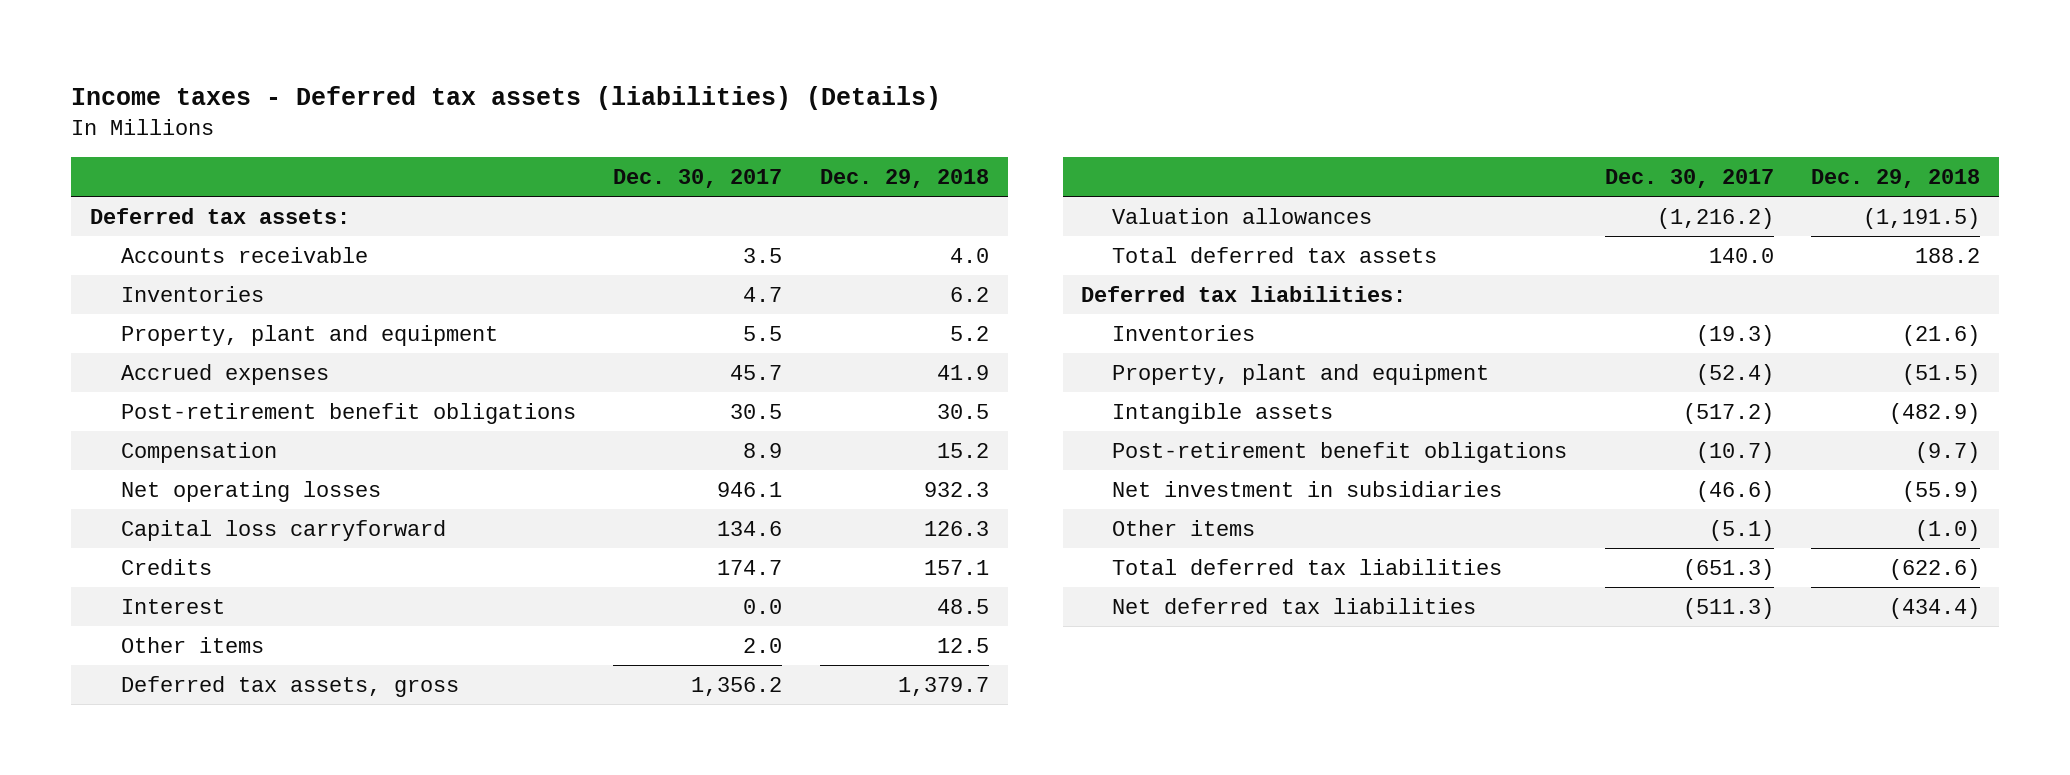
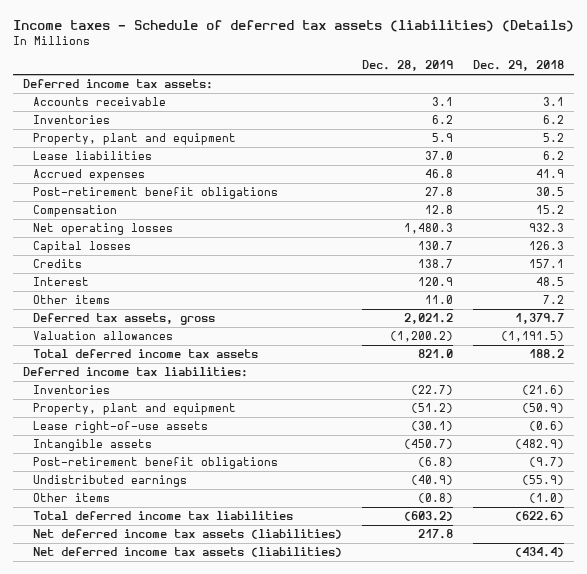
[71,86,942,111] Income taxes - Deferred tax assets (liabilities) (Details) -> [12,19,574,32] Income taxes - Schedule of deferred tax assets (liabilities) (Details)
[613,168,783,188] Dec. 30, 2017 -> none
none -> [361,60,453,72] Dec. 28, 2019
[90,207,351,224] Deferred tax assets: -> [22,79,213,90] Deferred income tax assets:
[949,247,989,263] 4.0 -> [543,97,565,107] 3.1
none -> [32,151,152,161] Lease liabilities
[120,519,446,541] Capital loss carryforward -> [32,241,131,254] Capital losses
[936,637,989,653] 12.5 -> [543,295,565,305] 7.2
[1112,246,1438,263] Total deferred tax assets -> [32,349,258,359] Total deferred income tax assets
[1081,285,1407,302] Deferred tax liabilities: -> [22,367,248,378] Deferred income tax liabilities:
[1902,363,1981,385] (51.5) -> [522,403,565,414] (50.9)
none -> [32,421,208,434] Lease right-of-use assets
[1112,480,1503,497] Net investment in subsidiaries -> [32,475,187,488] Undistributed earnings
[1112,558,1503,575] Total deferred tax liabilities -> [32,511,293,521] Total deferred income tax liabilities
none -> [32,529,342,540] Net deferred income tax assets (liabilities)
[1112,597,1477,614] Net deferred tax liabilities -> [32,547,342,558] Net deferred income tax assets (liabilities)

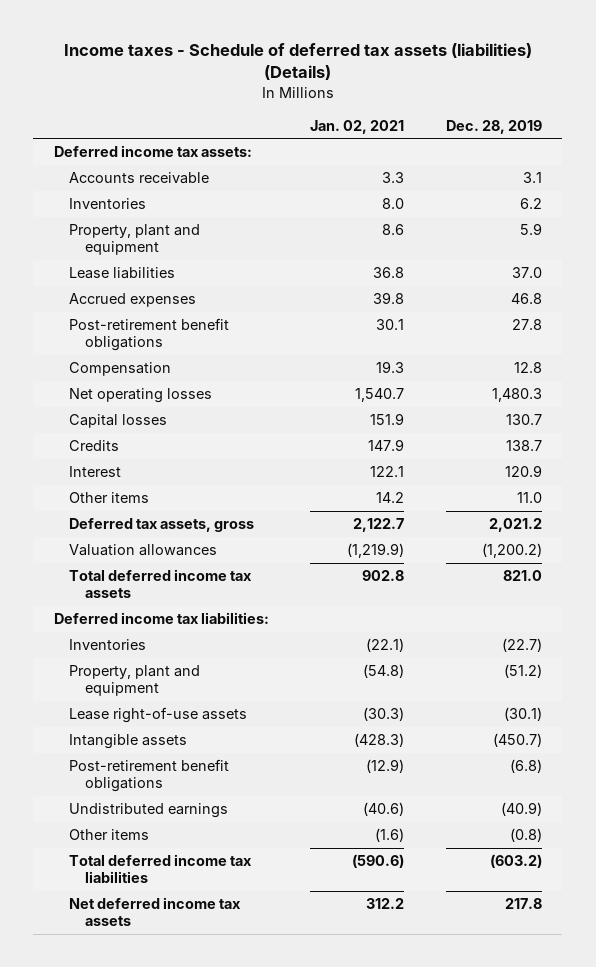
[473,60,565,72] Dec. 29, 2018 -> none
none -> [310,119,405,134] Jan. 02, 2021
[32,547,342,558] Net deferred income tax assets (liabilities) -> none
[32,529,342,540] Net deferred income tax assets (liabilities) -> [69,897,242,927] Net deferred income tax assets

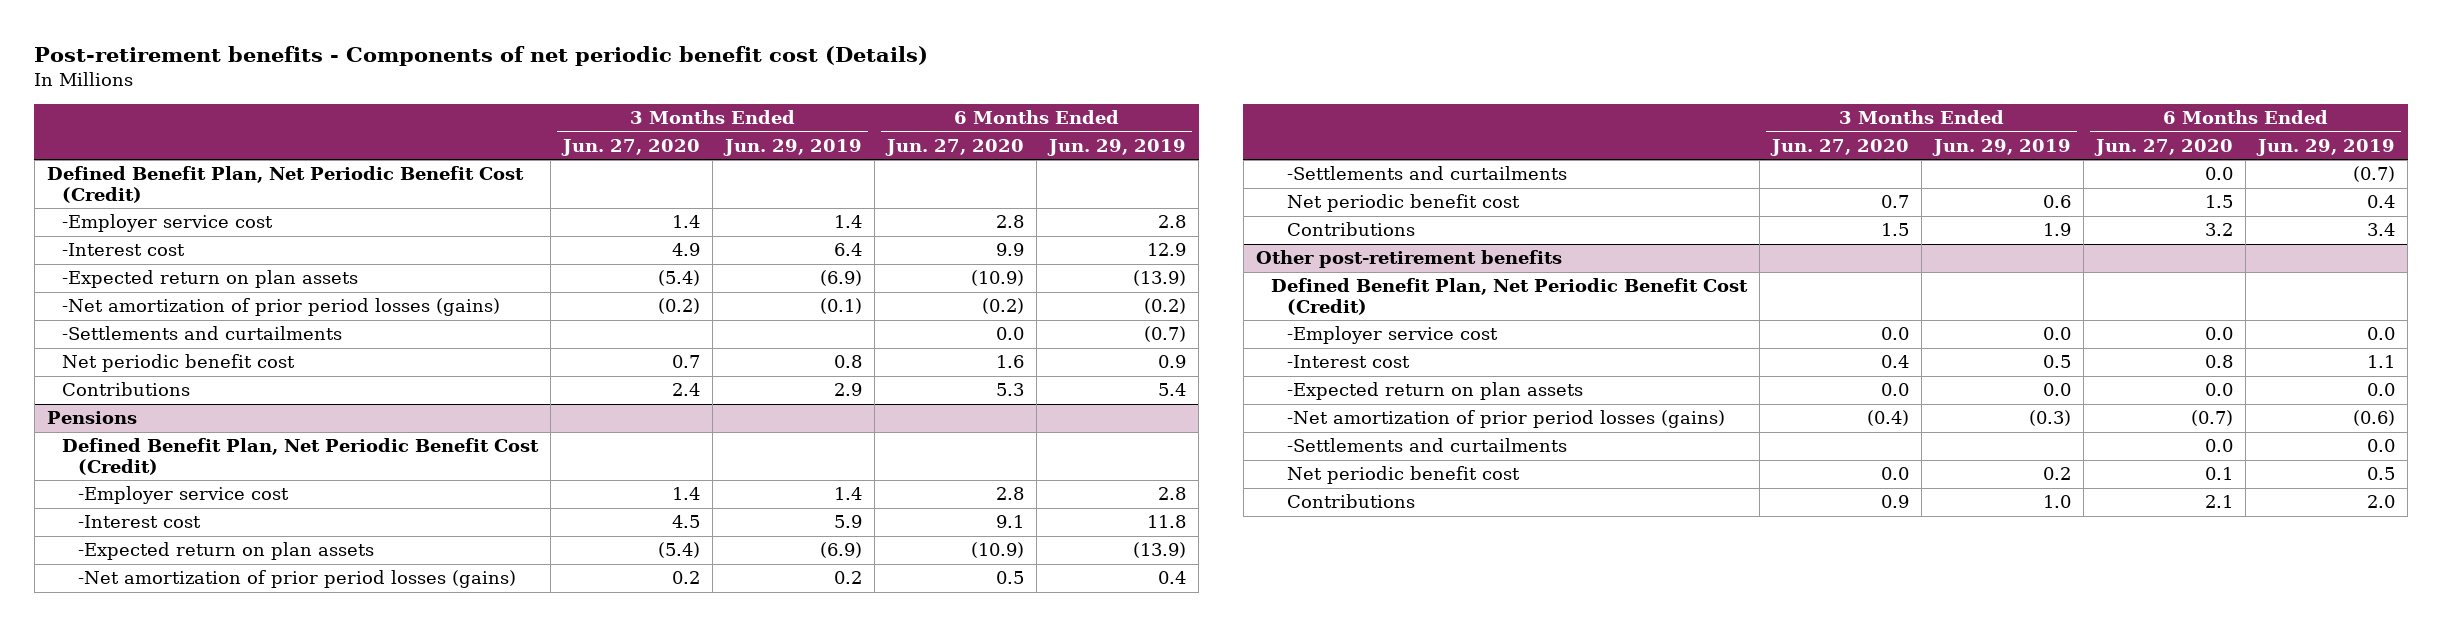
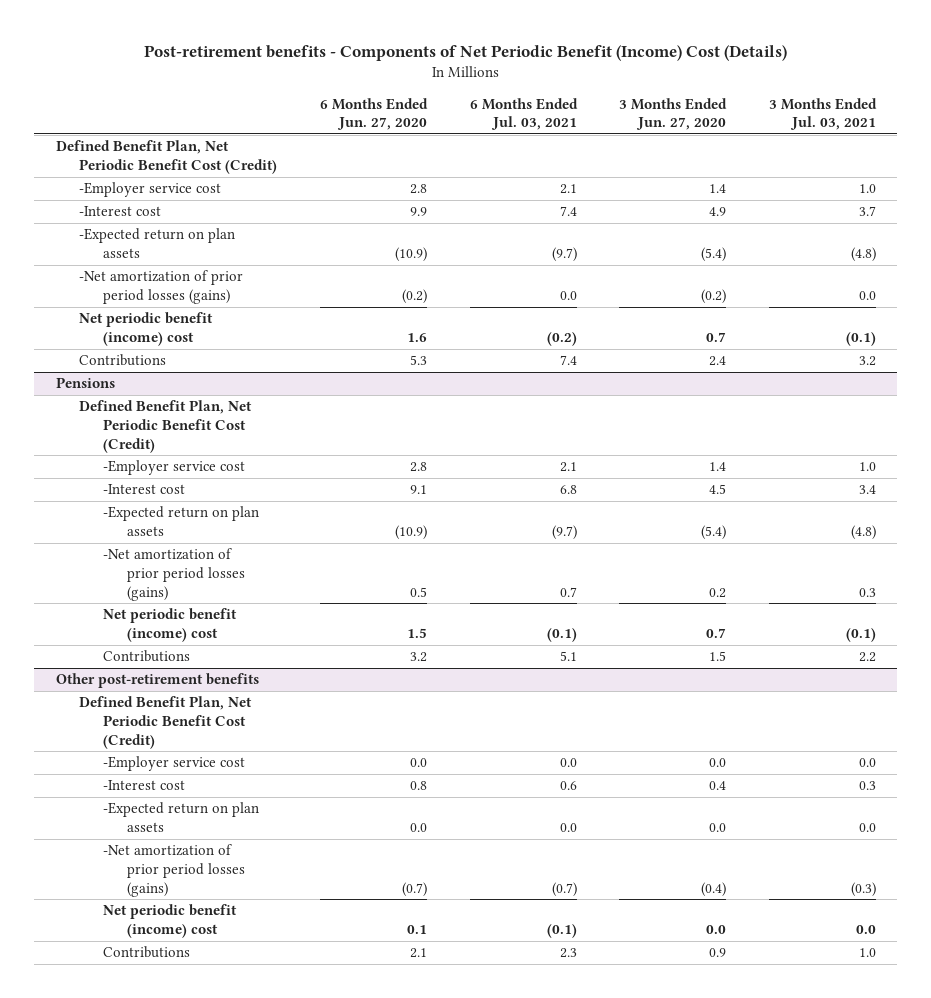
[34,45,929,66] Post-retirement benefits - Components of net periodic benefit cost (Details) -> [143,45,787,62] Post-retirement benefits - Components of Net Periodic Benefit (Income) Cost (Details)
[723,138,863,156] Jun. 29, 2019 -> none
[1047,138,1187,156] Jun. 29, 2019 -> none
none -> [469,97,578,131] 6 Months Ended Jul. 03, 2021
none -> [768,97,877,131] 3 Months Ended Jul. 03, 2021
[62,326,343,341] -Settlements and curtailments -> none
[62,354,296,373] Net periodic benefit cost -> [79,312,214,346] Net periodic benefit (income) cost
[1286,166,1567,181] -Settlements and curtailments -> none
[1286,194,1520,213] Net periodic benefit cost -> [103,608,238,642] Net periodic benefit (income) cost
[1286,438,1567,453] -Settlements and curtailments -> none
[1286,466,1520,485] Net periodic benefit cost -> [103,904,238,938] Net periodic benefit (income) cost

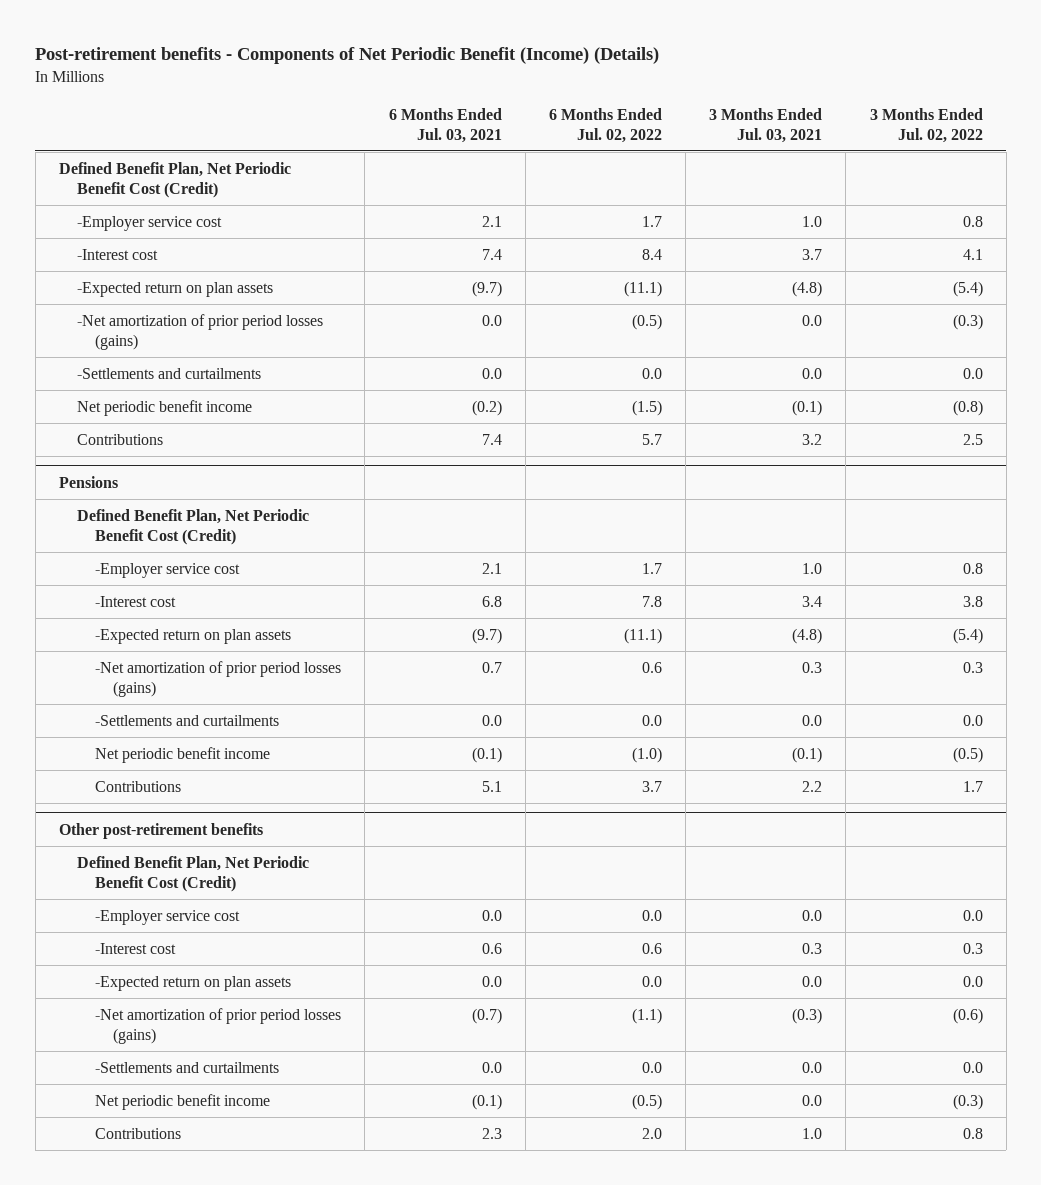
[143,45,787,62] Post-retirement benefits - Components of Net Periodic Benefit (Income) Cost (Details) -> [35,47,660,65] Post-retirement benefits - Components of Net Periodic Benefit (Income) (Details)
[319,97,428,131] 6 Months Ended Jun. 27, 2020 -> none
[619,97,728,131] 3 Months Ended Jun. 27, 2020 -> none
none -> [548,107,662,143] 6 Months Ended Jul. 02, 2022
none -> [869,107,983,143] 3 Months Ended Jul. 02, 2022
none -> [76,367,261,379] -Settlements and curtailments
[79,312,214,346] Net periodic benefit (income) cost -> [76,399,252,416] Net periodic benefit income
none -> [95,714,280,726] -Settlements and curtailments
[103,608,238,642] Net periodic benefit (income) cost -> [95,746,271,763] Net periodic benefit income
none -> [95,1061,280,1073] -Settlements and curtailments
[103,904,238,938] Net periodic benefit (income) cost -> [95,1093,271,1110] Net periodic benefit income

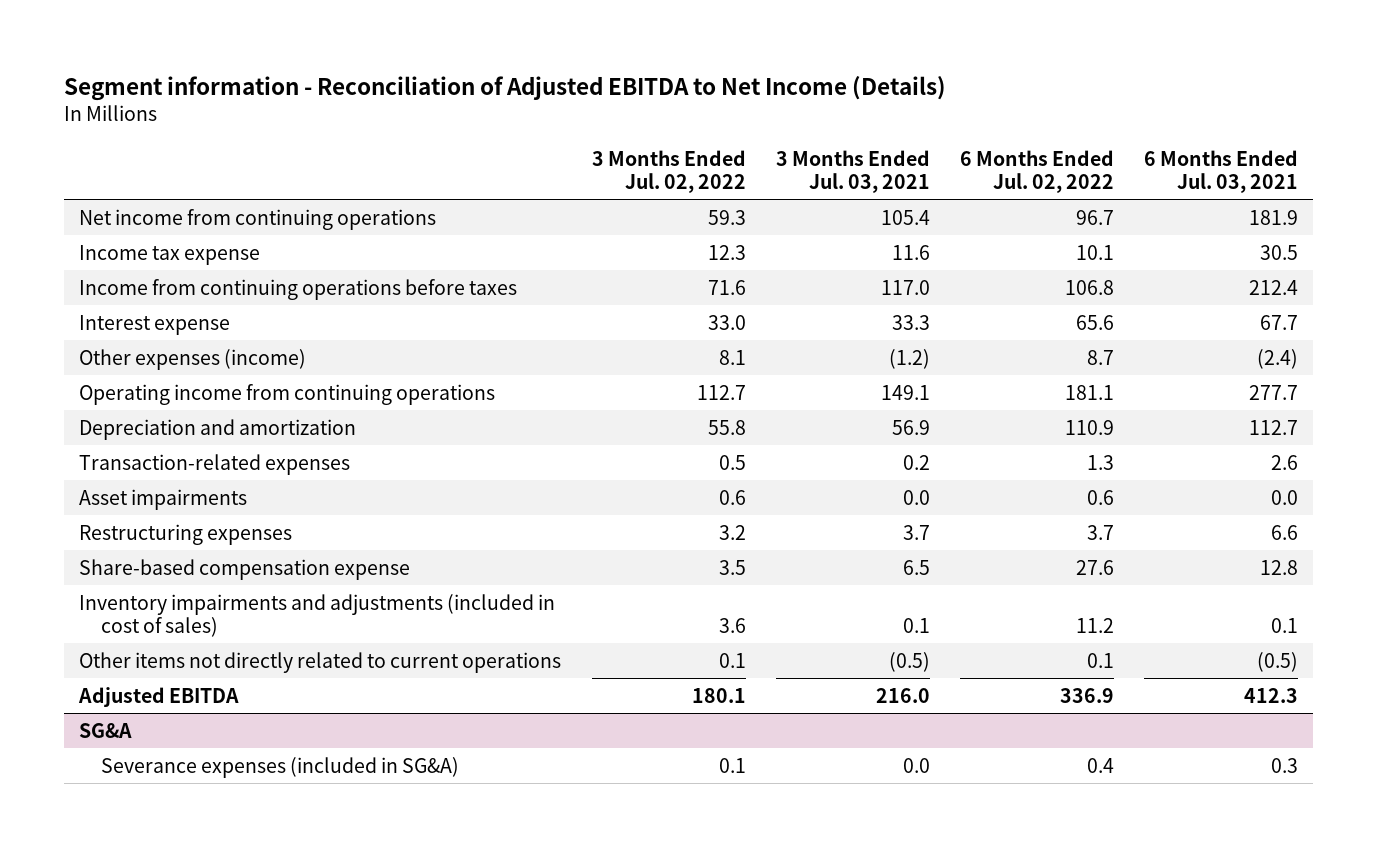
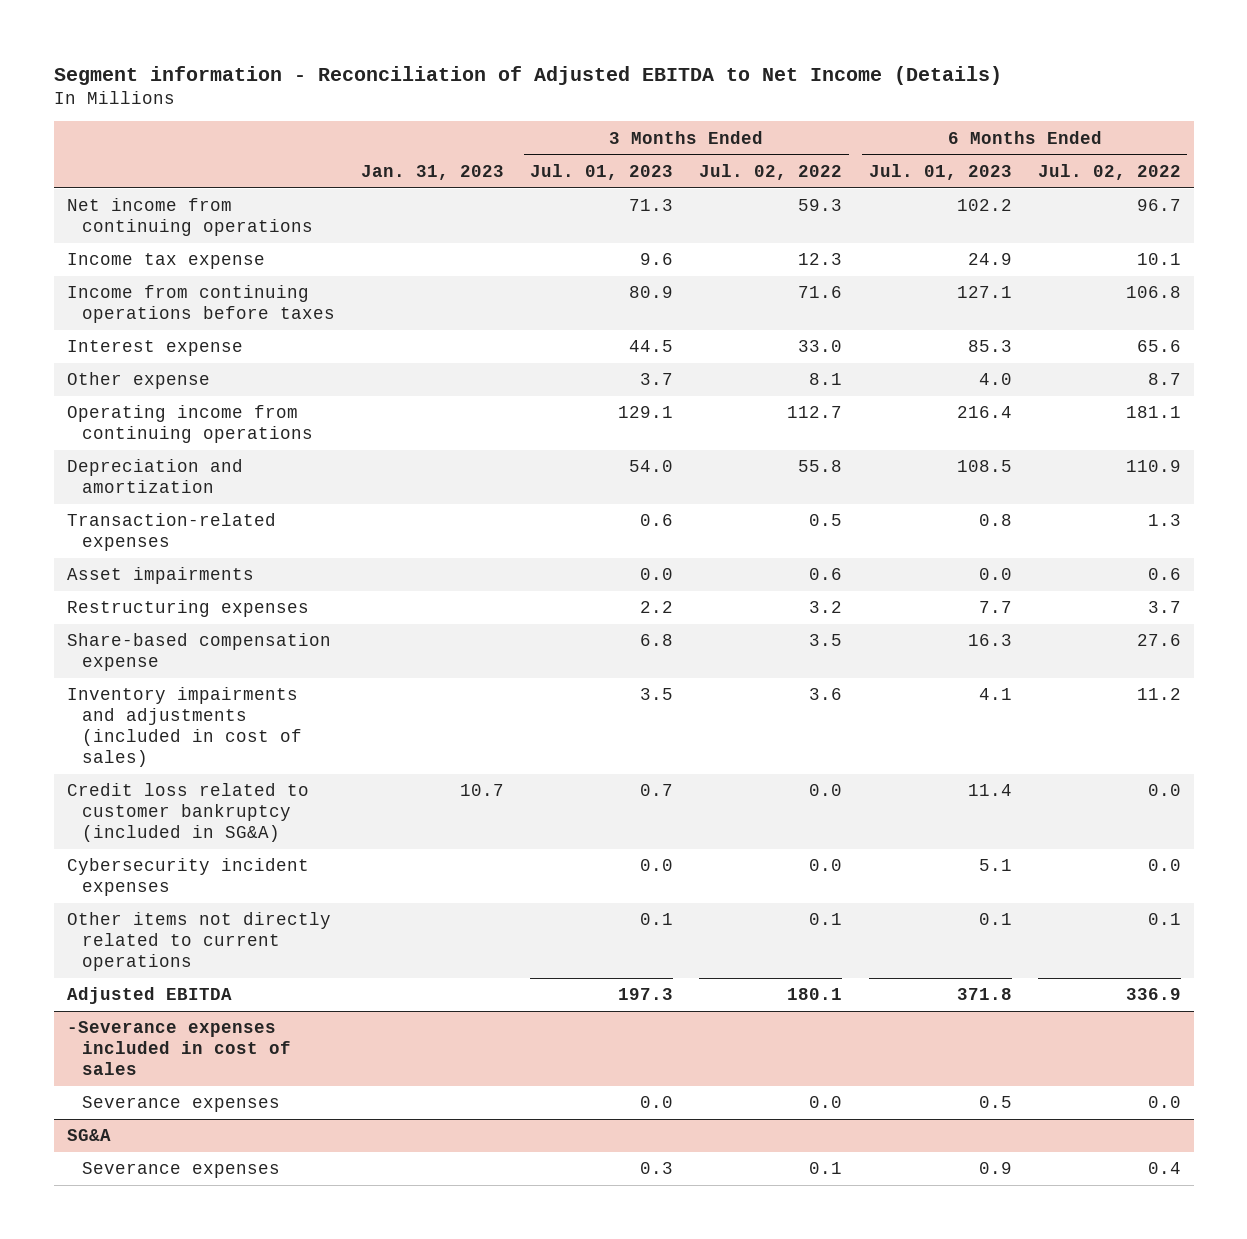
[775,149,930,193] 3 Months Ended Jul. 03, 2021 -> none
[1143,149,1298,193] 6 Months Ended Jul. 03, 2021 -> none
none -> [361,164,505,180] Jan. 31, 2023
none -> [530,163,674,180] Jul. 01, 2023
none -> [868,163,1012,180] Jul. 01, 2023
[79,348,307,370] Other expenses (income) -> [66,372,210,390] Other expense
none -> [66,783,309,843] Credit loss related to customer bankruptcy (included in SG&A)
none -> [66,858,309,897] Cybersecurity incident expenses
none -> [66,1021,292,1076] -Severance expenses included in cost of sales
none -> [82,1096,281,1113] Severance expenses
[100,756,459,778] Severance expenses (included in SG&A) -> none
none -> [82,1162,281,1179] Severance expenses

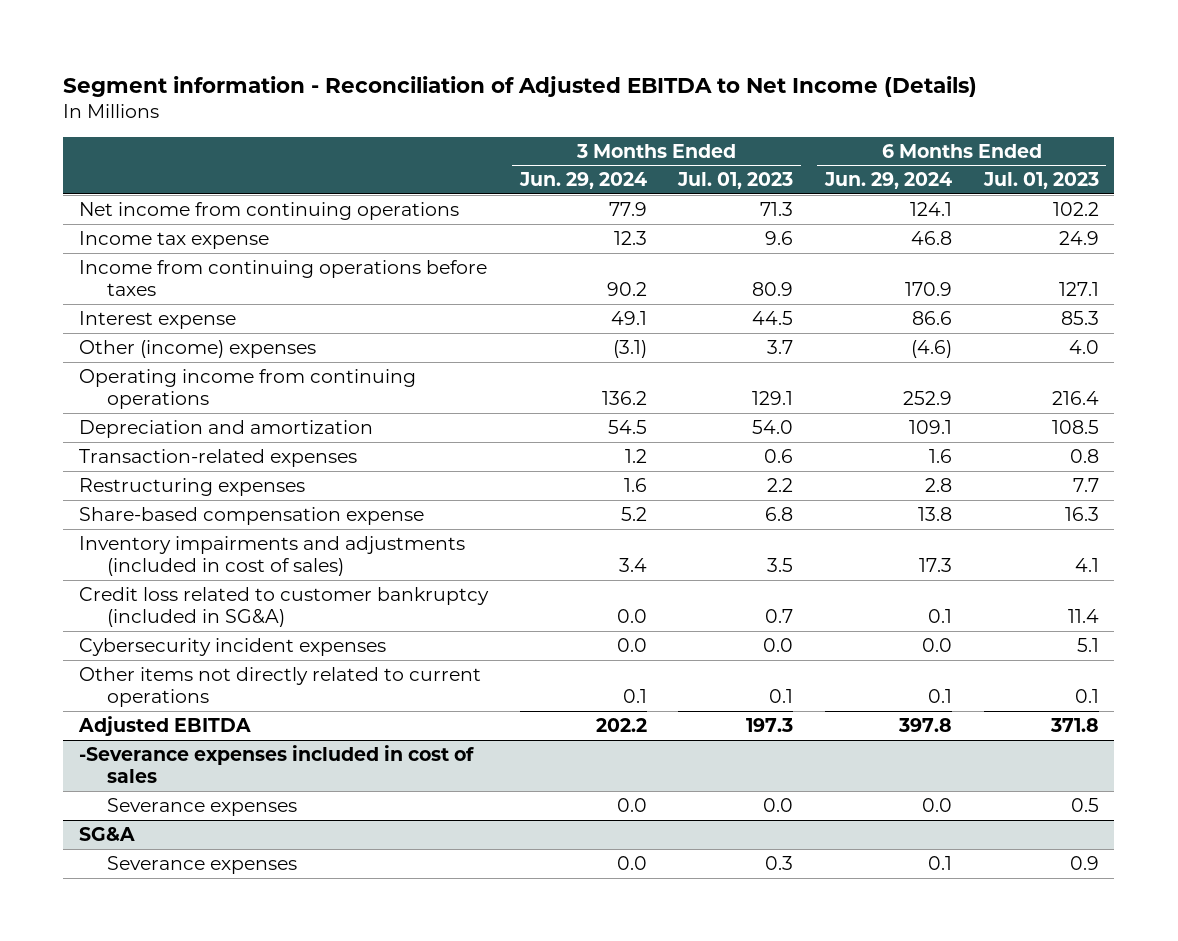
[361,164,505,180] Jan. 31, 2023 -> none
[699,163,843,180] Jul. 02, 2022 -> none
[1037,163,1181,180] Jul. 02, 2022 -> none
none -> [518,172,647,190] Jun. 29, 2024
none -> [823,172,952,190] Jun. 29, 2024
[66,372,210,390] Other expense -> [79,339,317,358] Other (income) expenses
[66,567,254,585] Asset impairments -> none

